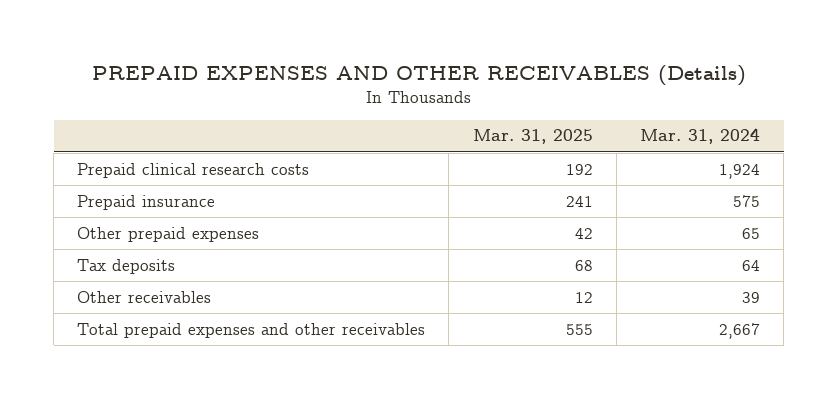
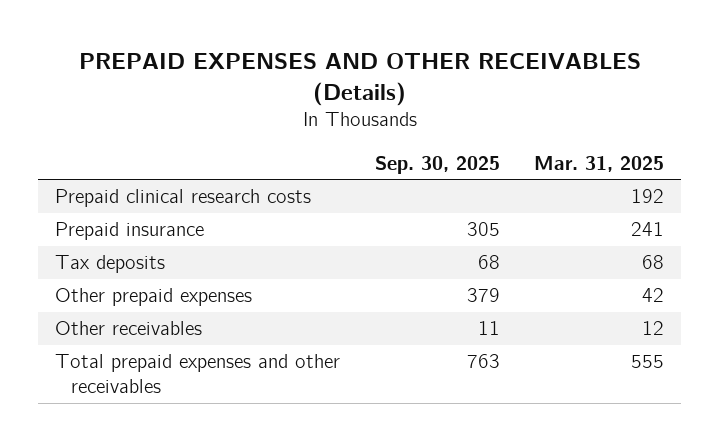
[639,128,760,145] Mar. 31, 2024 -> none
none -> [374,155,500,174] Sep. 30, 2025
[77,226,260,242] Other prepaid expenses -> [55,288,253,307] Other prepaid expenses

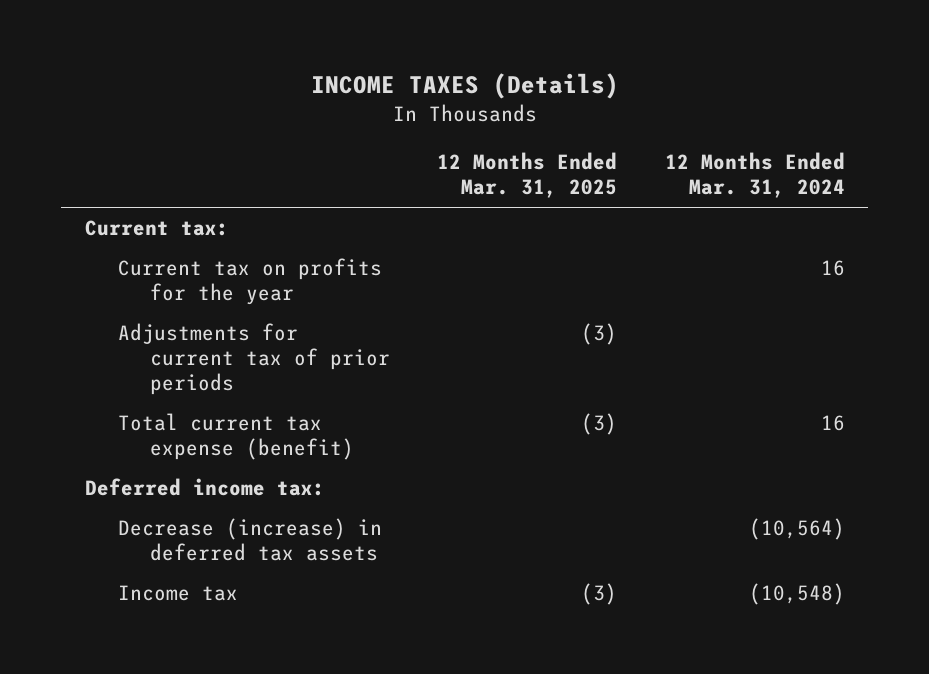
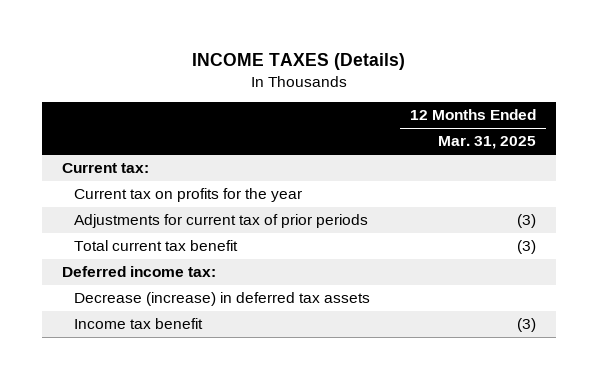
[664,152,845,199] 12 Months Ended Mar. 31, 2024 -> none
[117,413,355,461] Total current tax expense (benefit) -> [73,240,238,252] Total current tax benefit
[117,585,238,602] Income tax -> [73,318,203,330] Income tax benefit

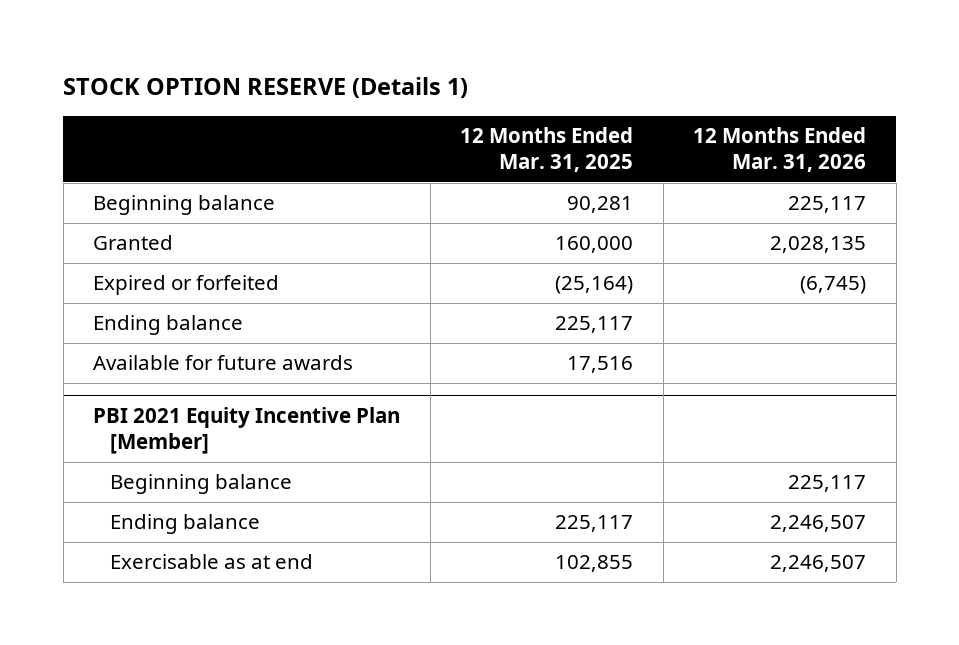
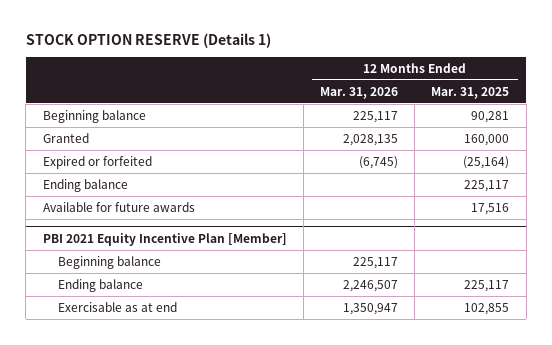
[770,555,867,573] 2,246,507 -> [343,302,399,315] 1,350,947

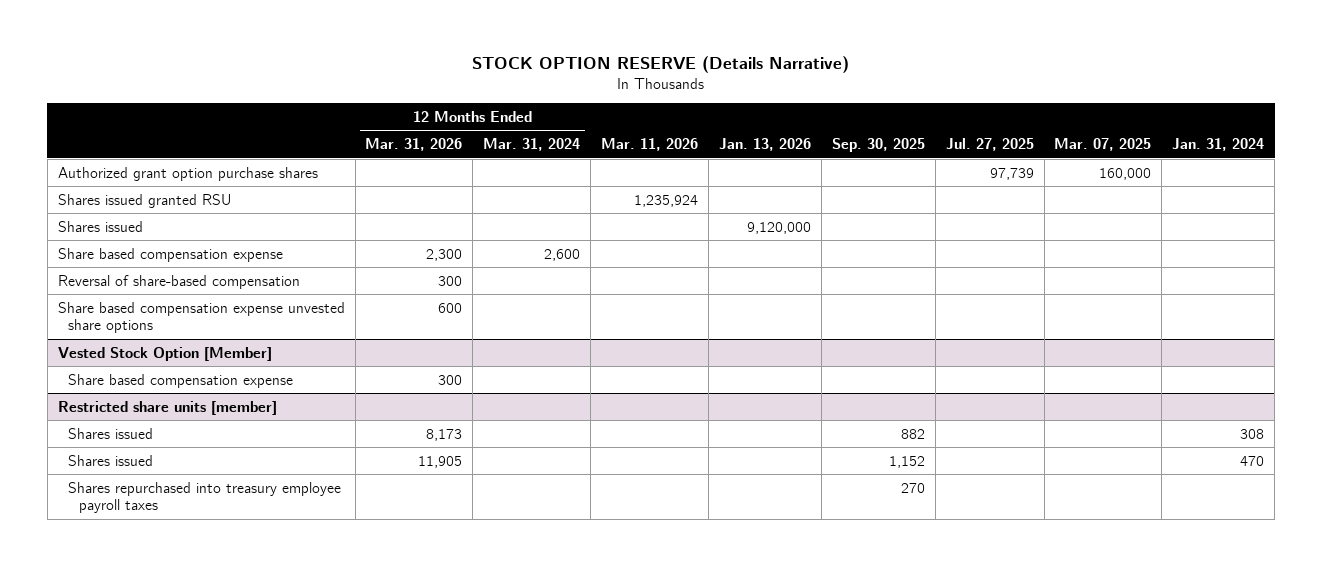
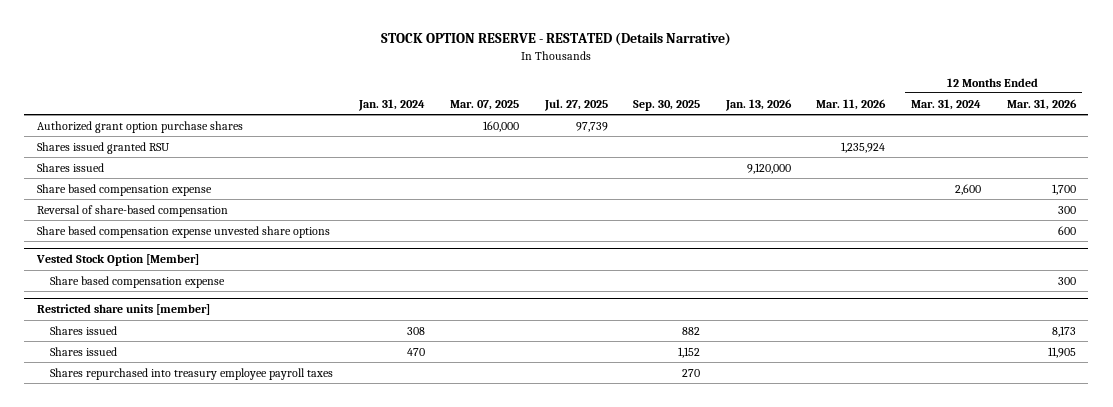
[471,56,849,74] STOCK OPTION RESERVE (Details Narrative) -> [381,32,732,47] STOCK OPTION RESERVE - RESTATED (Details Narrative)
[426,248,463,261] 2,300 -> [1051,183,1076,195] 1,700

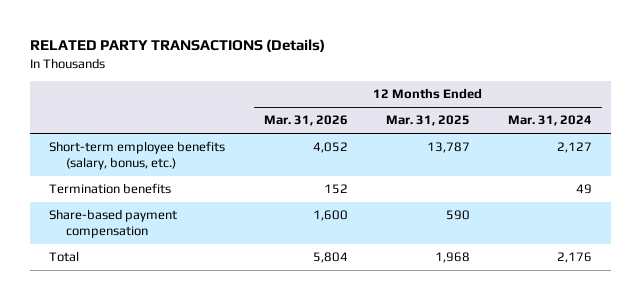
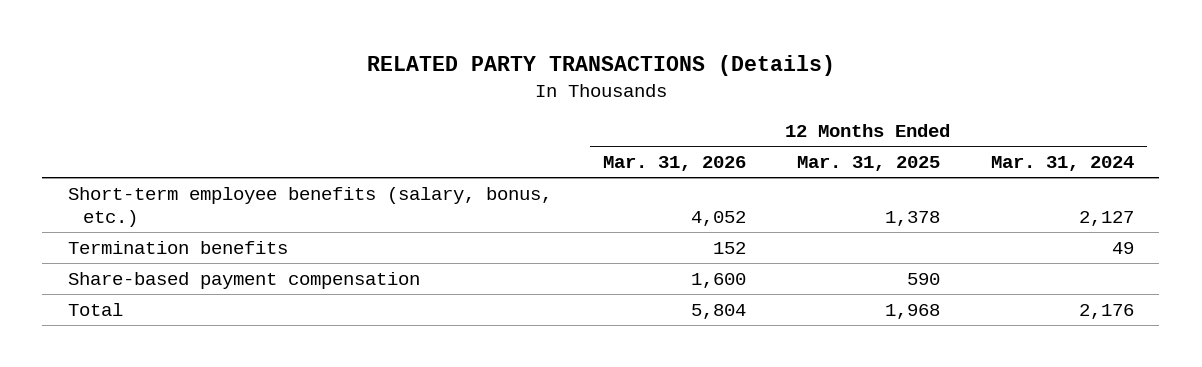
[426,142,470,154] 13,787 -> [884,211,940,227] 1,378

